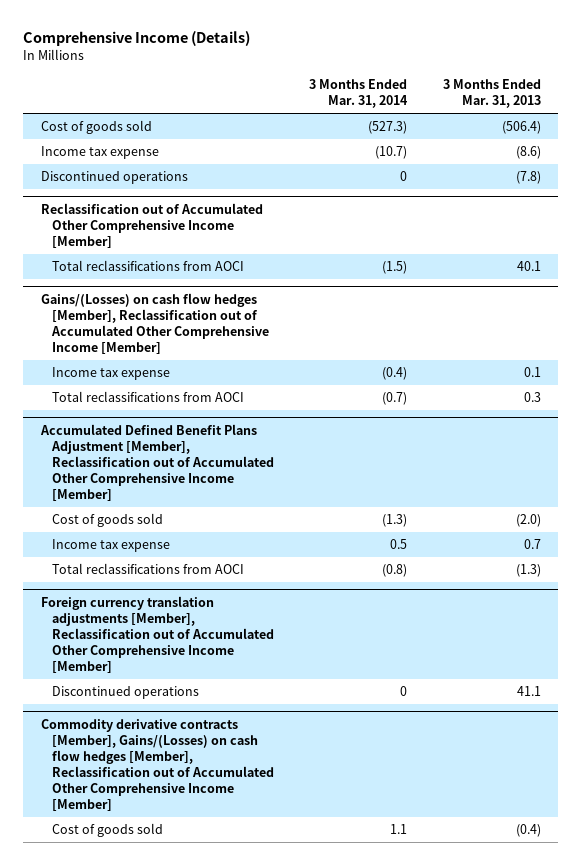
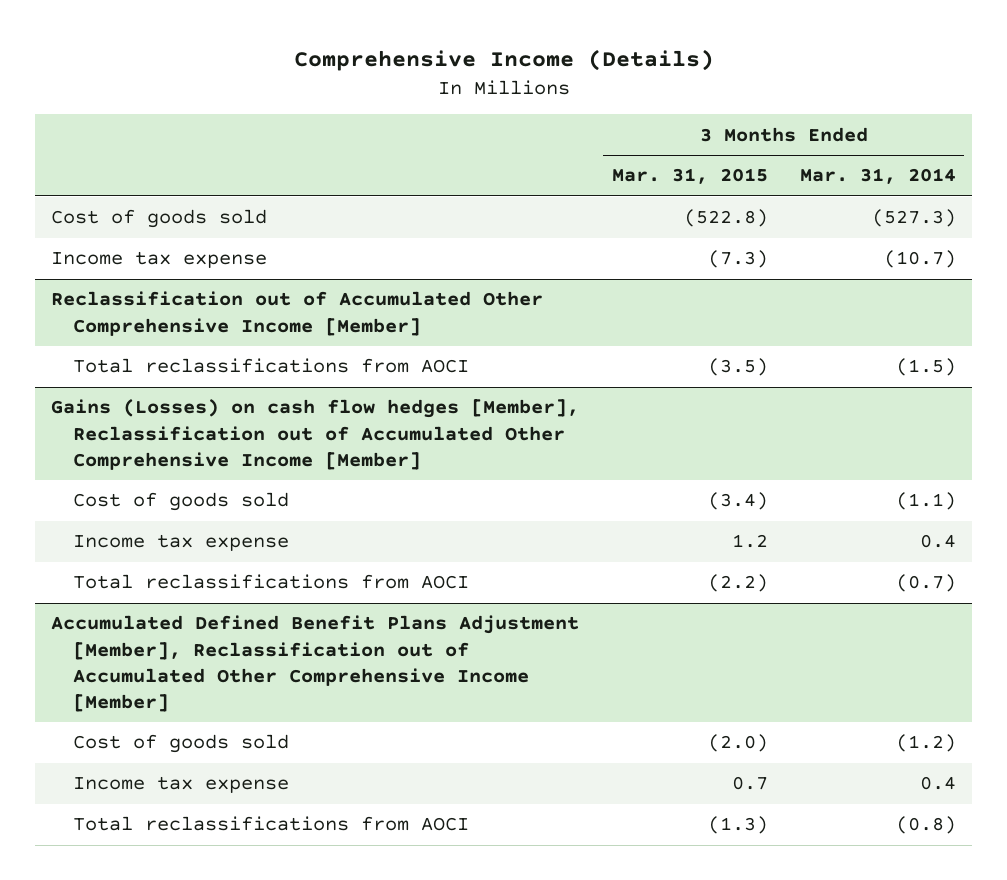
[442,79,541,109] 3 Months Ended Mar. 31, 2013 -> none
none -> [611,168,768,185] Mar. 31, 2015
[40,171,188,185] Discontinued operations -> none
[40,293,269,355] Gains/(Losses) on cash flow hedges [Member], Reclassification out of Accumulated Other Comprehensive Income [Member] -> [51,399,580,470] Gains (Losses) on cash flow hedges [Member], Reclassification out of Accumulated Other Comprehensive Income [Member]
none -> [73,492,290,512] Cost of goods sold
[382,367,408,381] (0.4) -> [919,534,956,549] 0.4
[382,514,408,528] (1.3) -> [895,734,956,753] (1.2)
[390,539,408,550] 0.5 -> [919,776,956,791] 0.4
[40,596,274,674] Foreign currency translation adjustments [Member], Reclassification out of Accumulated Other Comprehensive Income [Member] -> none
[51,686,199,700] Discontinued operations -> none
[40,719,274,812] Commodity derivative contracts [Member], Gains/(Losses) on cash flow hedges [Member], Reclassification out of Accumulated Other Comprehensive Income [Member] -> none
[51,823,163,838] Cost of goods sold -> none

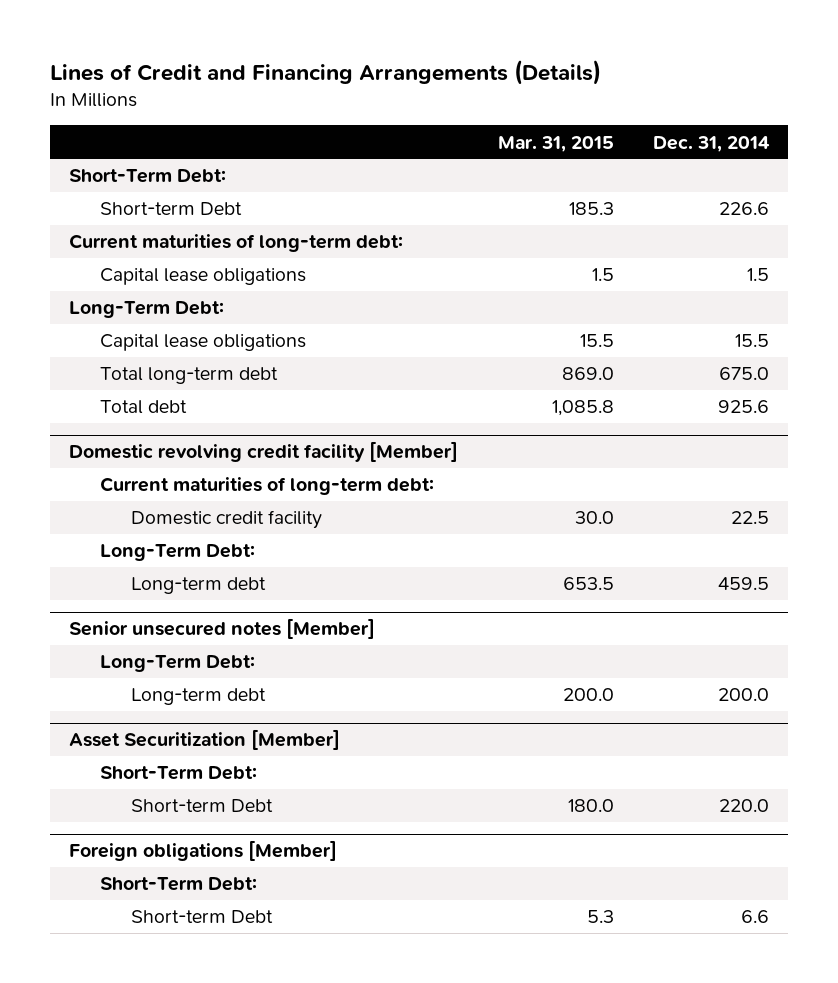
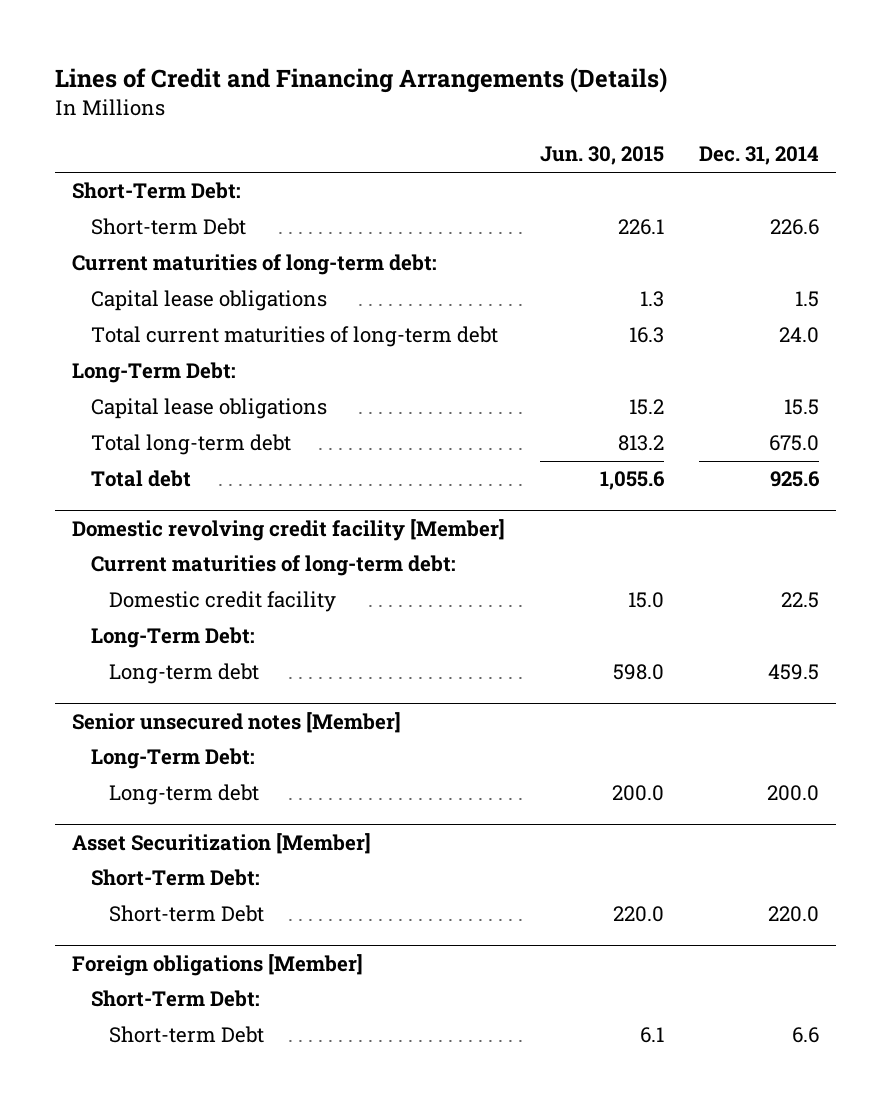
[497,135,614,152] Mar. 31, 2015 -> none
none -> [540,146,665,166] Jun. 30, 2015
none -> [90,326,498,348] Total current maturities of long-term debt

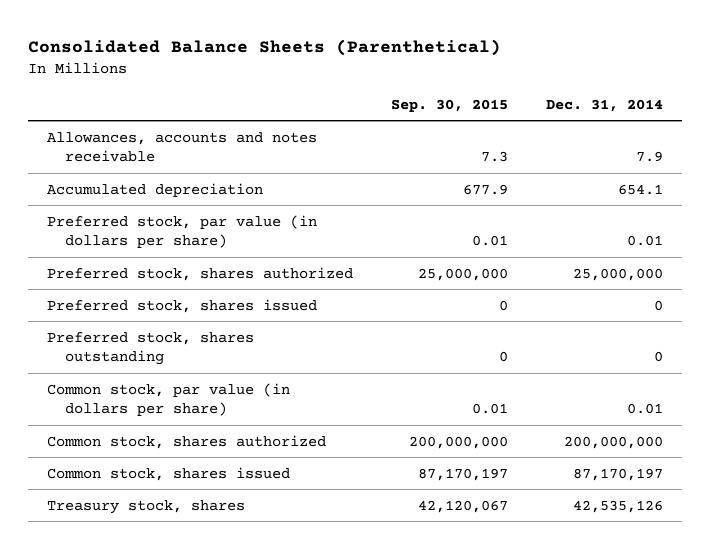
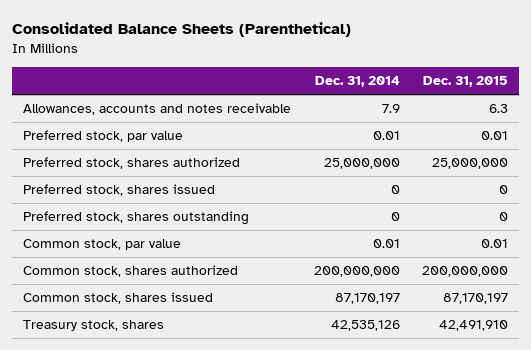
[390,98,508,112] Sep. 30, 2015 -> none
none -> [422,76,508,88] Dec. 31, 2015
[46,182,263,197] Accumulated depreciation -> none
[46,214,317,249] Preferred stock, par value (in dollars per share) -> [23,130,184,143] Preferred stock, par value
[46,382,290,417] Common stock, par value (in dollars per share) -> [23,239,182,251] Common stock, par value

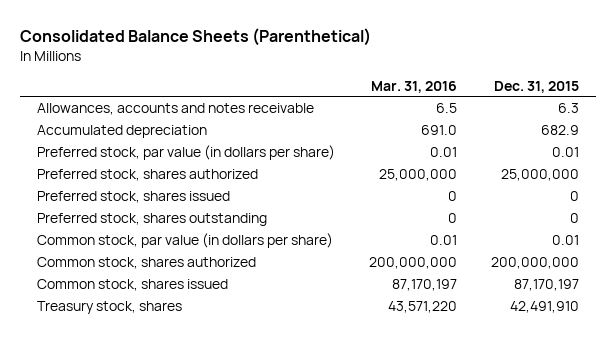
[314,76,400,88] Dec. 31, 2014 -> none
none -> [370,80,457,93] Mar. 31, 2016
none -> [37,125,208,139] Accumulated depreciation
[23,130,184,143] Preferred stock, par value -> [37,145,336,161] Preferred stock, par value (in dollars per share)
[23,239,182,251] Common stock, par value -> [37,233,334,249] Common stock, par value (in dollars per share)

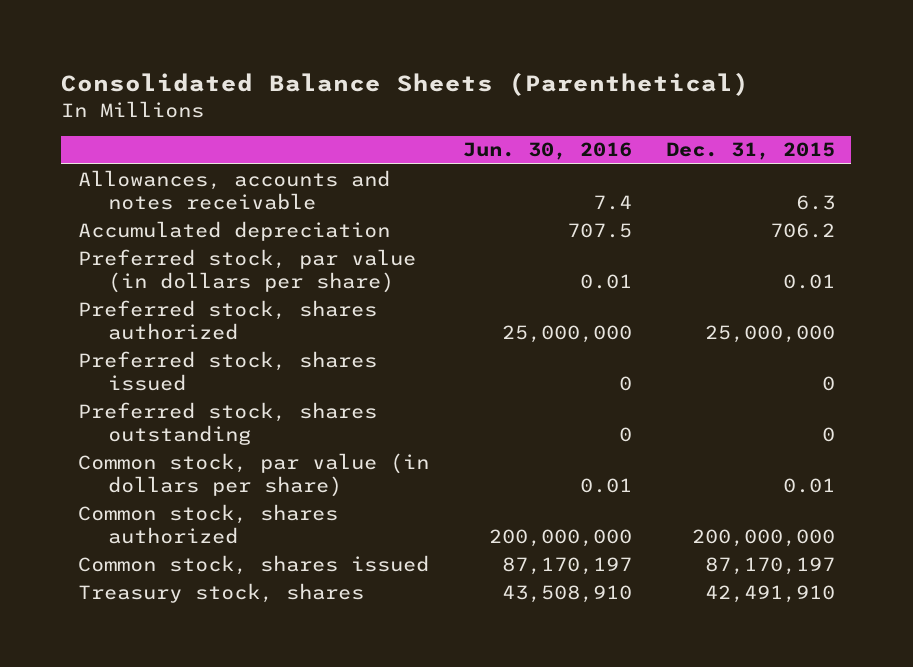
[370,80,457,93] Mar. 31, 2016 -> none
none -> [462,142,632,161] Jun. 30, 2016
[540,125,579,136] 682.9 -> [769,222,835,238] 706.2

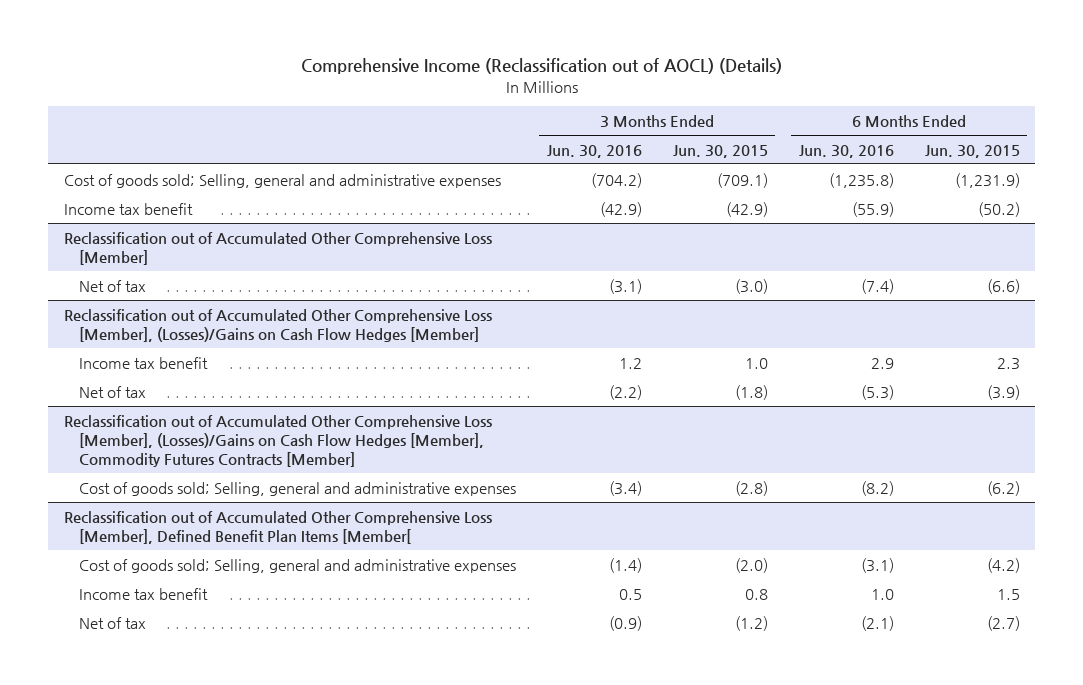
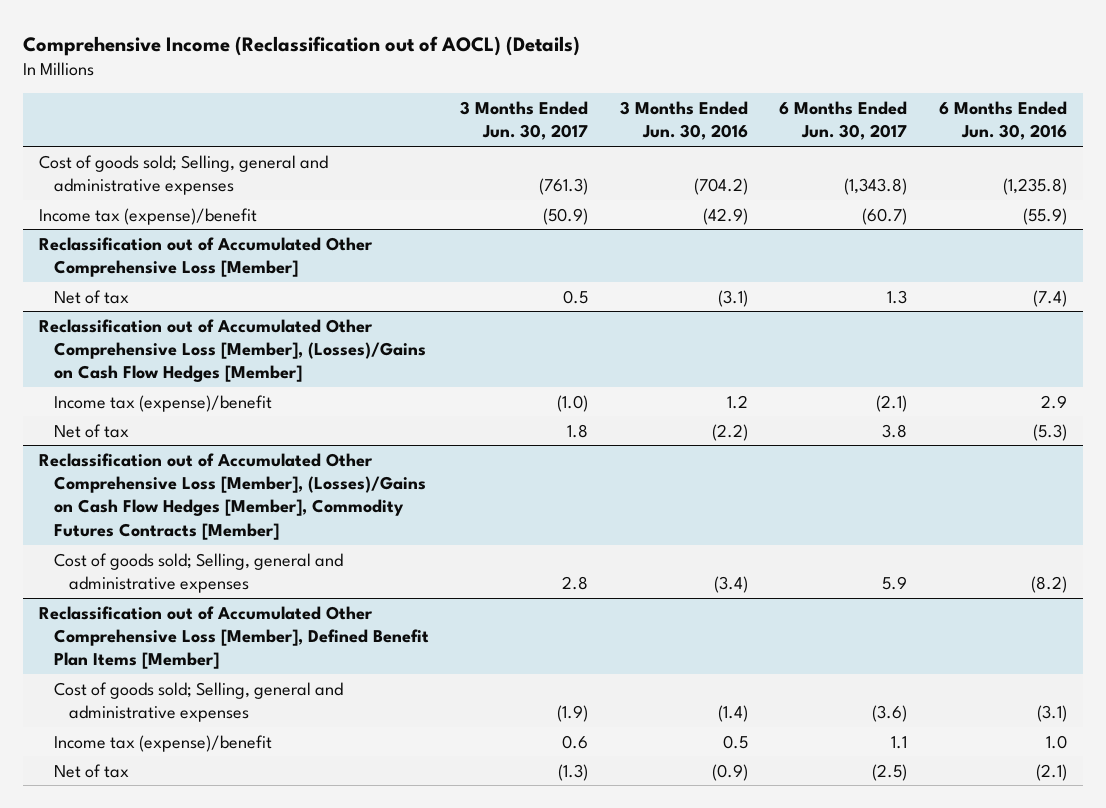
[672,144,768,158] Jun. 30, 2015 -> none
[924,144,1020,158] Jun. 30, 2015 -> none
none -> [460,101,589,141] 3 Months Ended Jun. 30, 2017
none -> [779,101,908,141] 6 Months Ended Jun. 30, 2017
[63,202,193,215] Income tax benefit -> [38,207,257,225] Income tax (expense)/benefit
[78,356,208,369] Income tax benefit -> [53,394,272,412] Income tax (expense)/benefit
[63,510,492,544] Reclassification out of Accumulated Other Comprehensive Loss [Member], Defined Benefit Plan Items [Member[ -> [38,605,429,670] Reclassification out of Accumulated Other Comprehensive Loss [Member], Defined Benefit Plan Items [Member]
[78,587,208,600] Income tax benefit -> [53,734,272,752] Income tax (expense)/benefit

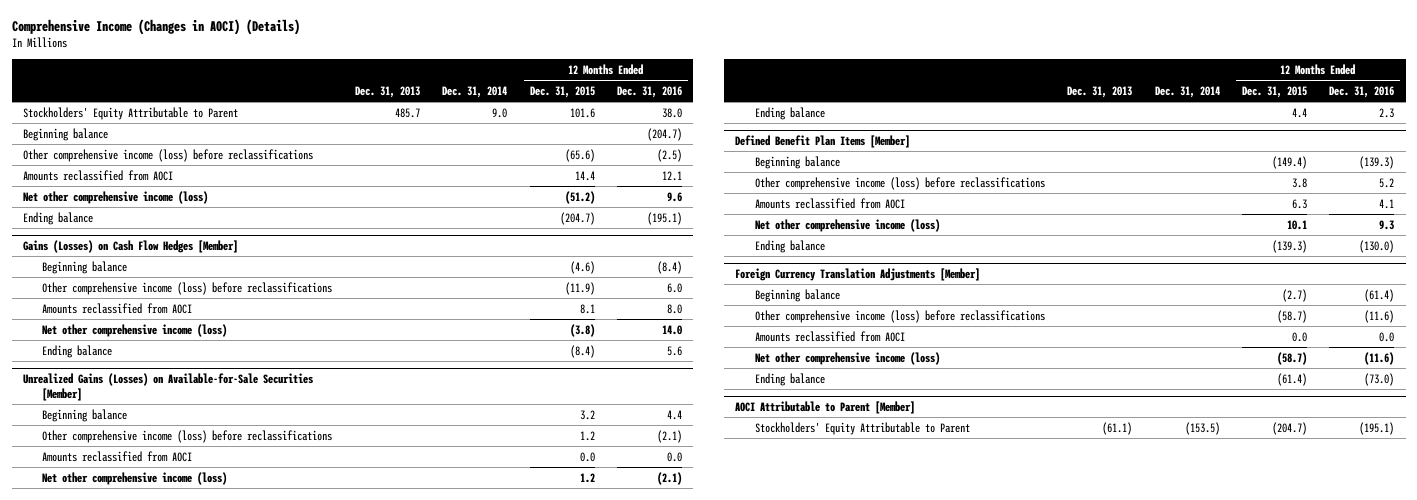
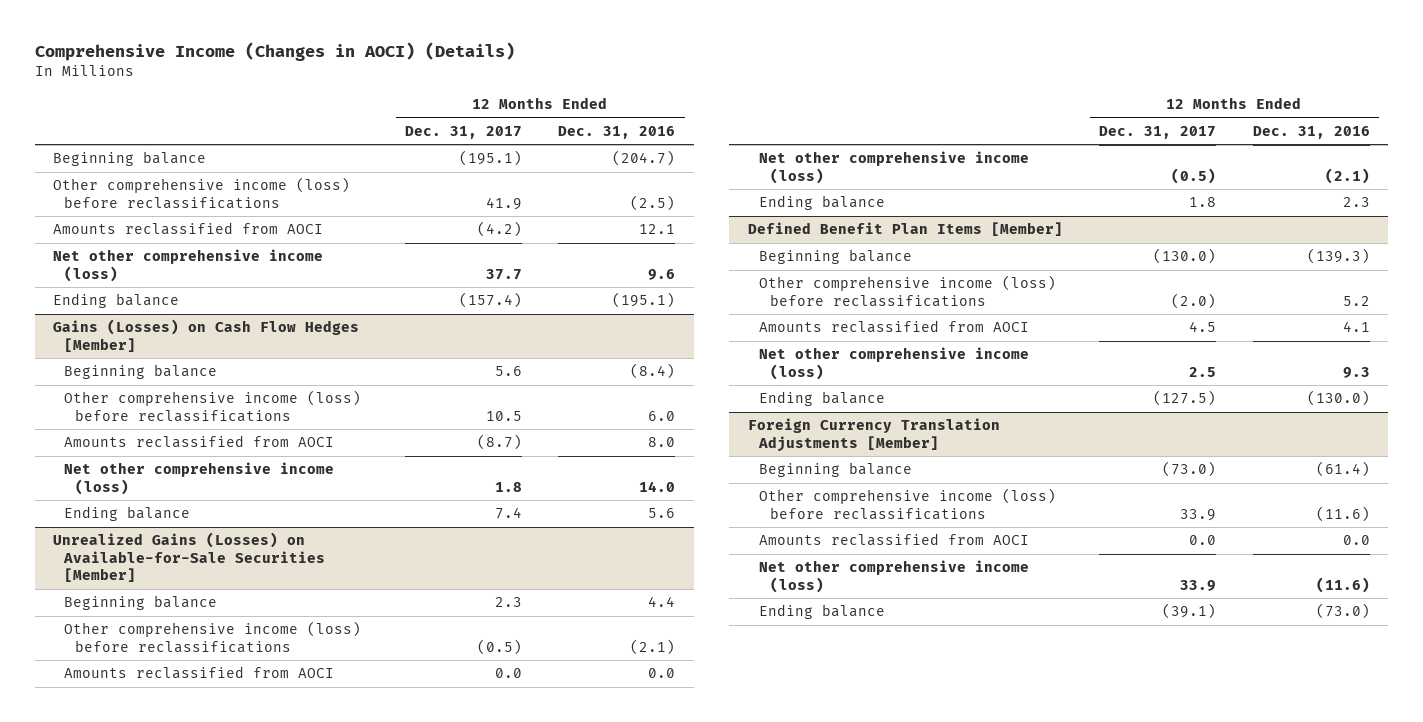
[354,86,420,99] Dec. 31, 2013 -> none
[442,86,508,99] Dec. 31, 2014 -> none
[529,86,595,99] Dec. 31, 2015 -> none
none -> [404,125,522,139] Dec. 31, 2017
[22,106,238,120] Stockholders' Equity Attributable to Parent -> none
[735,401,916,415] AOCI Attributable to Parent [Member] -> none
[754,421,970,435] Stockholders' Equity Attributable to Parent -> none

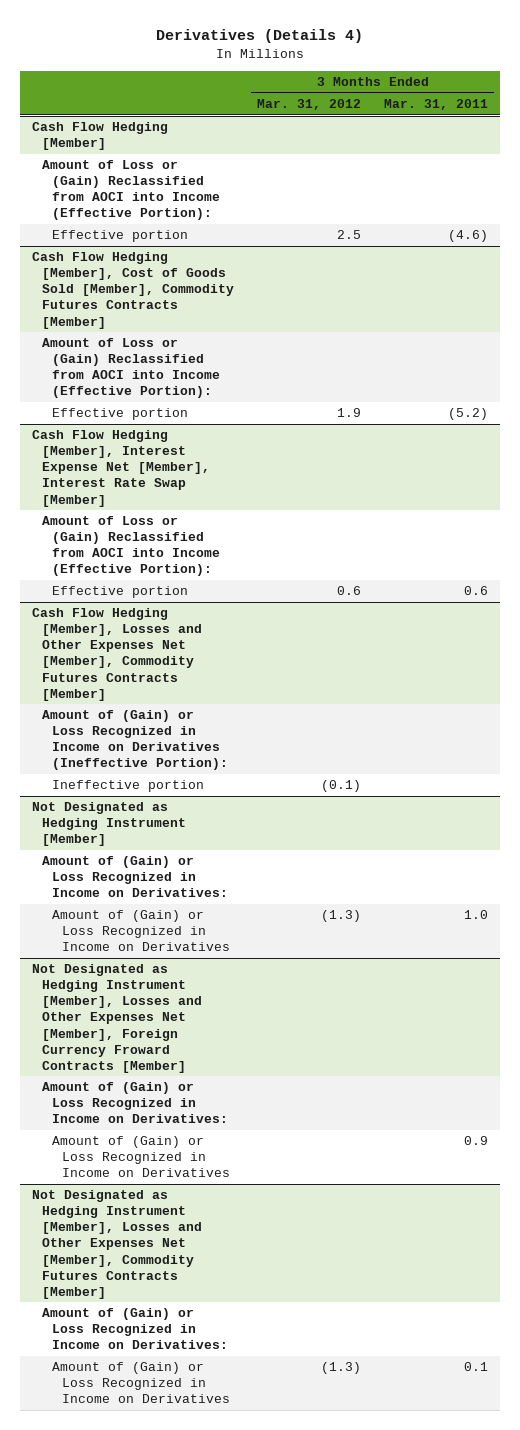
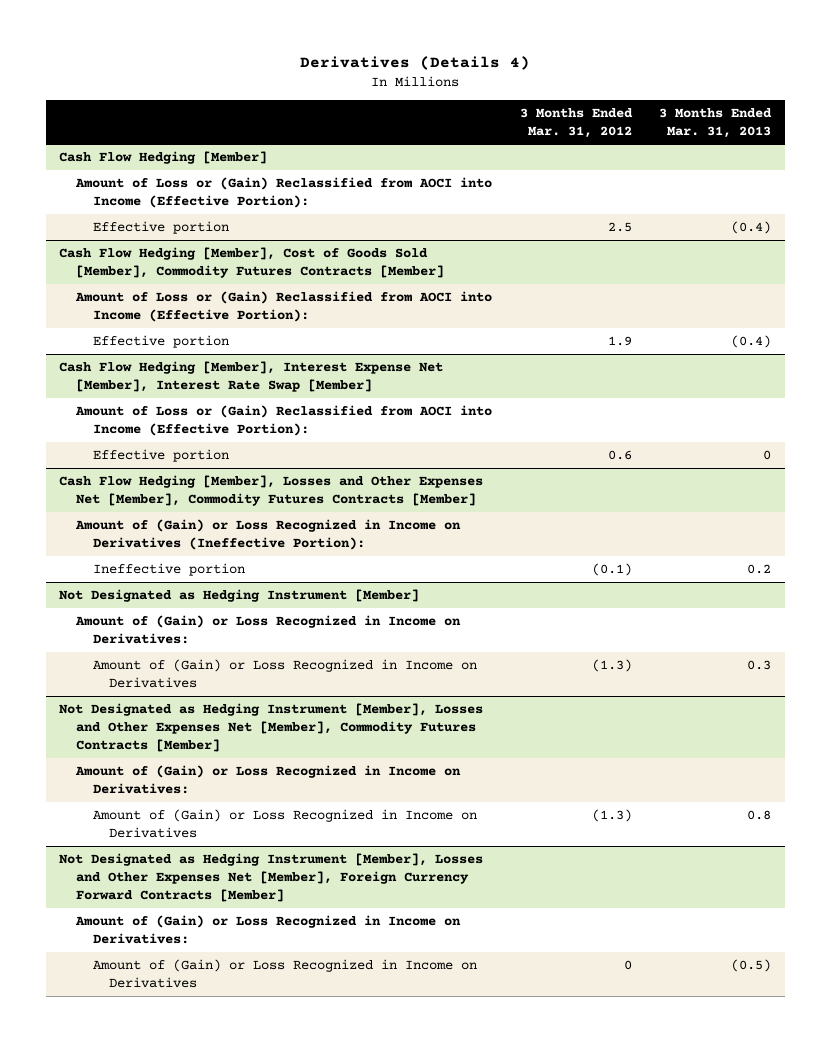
[384,99,489,111] Mar. 31, 2011 -> none
none -> [659,107,773,138] 3 Months Ended Mar. 31, 2013
[31,964,202,1073] Not Designated as Hedging Instrument [Member], Losses and Other Expenses Net [Member], Foreign Currency Froward Contracts [Member] -> none
[41,1082,228,1124] Amount of (Gain) or Loss Recognized in Income on Derivatives: -> none
[51,1136,230,1178] Amount of (Gain) or Loss Recognized in Income on Derivatives -> none
none -> [59,852,484,902] Not Designated as Hedging Instrument [Member], Losses and Other Expenses Net [Member], Foreign Currency Forward Contracts [Member]
none -> [75,914,462,944] Amount of (Gain) or Loss Recognized in Income on Derivatives:
none -> [92,958,477,988] Amount of (Gain) or Loss Recognized in Income on Derivatives

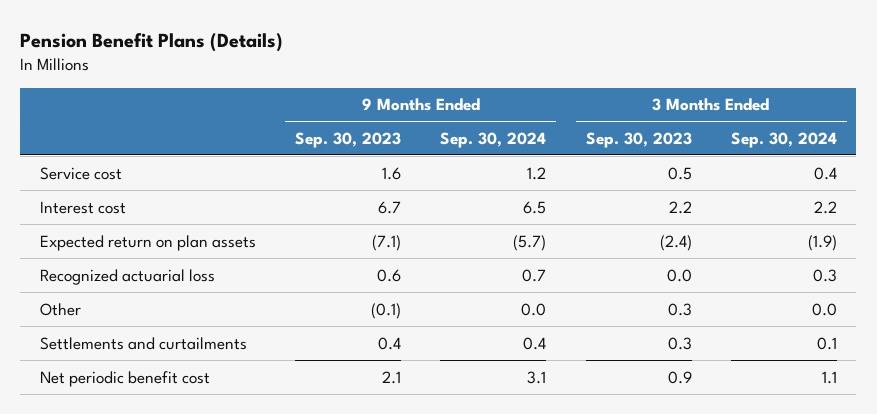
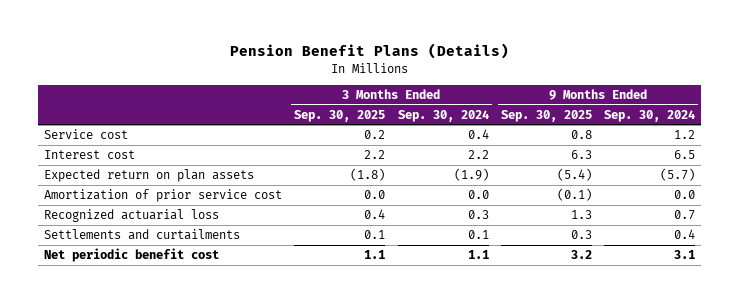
[295,131,402,148] Sep. 30, 2023 -> none
[585,131,692,148] Sep. 30, 2023 -> none
none -> [294,109,386,122] Sep. 30, 2025
none -> [500,109,592,122] Sep. 30, 2025
none -> [43,189,282,203] Amortization of prior service cost
[39,302,81,316] Other -> none

